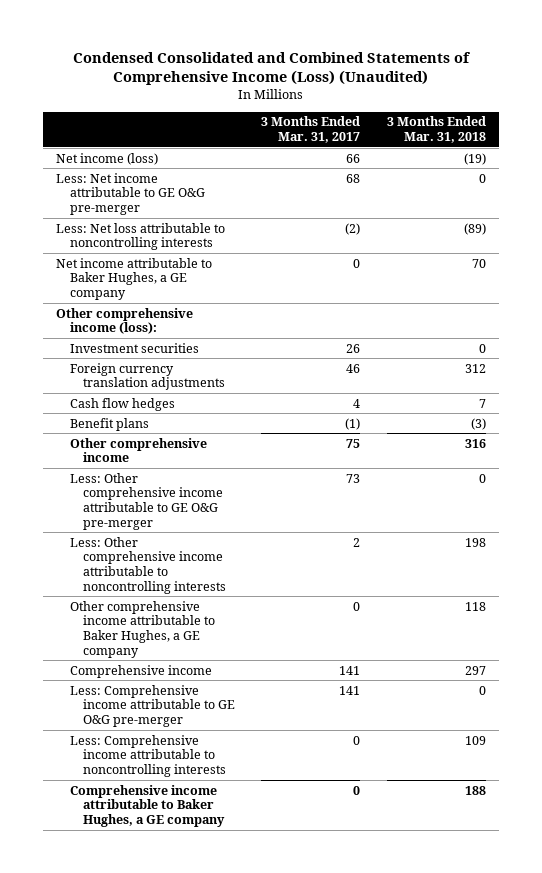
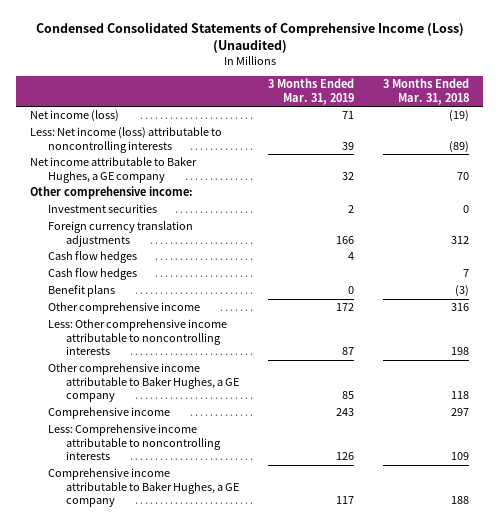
[73,51,471,86] Condensed Consolidated and Combined Statements of Comprehensive Income (Loss) (Unaudited) -> [35,21,464,53] Condensed Consolidated Statements of Comprehensive Income (Loss) (Unaudited)
[261,116,361,144] 3 Months Ended Mar. 31, 2017 -> none
none -> [267,78,354,105] 3 Months Ended Mar. 31, 2019
[56,172,205,216] Less: Net income attributable to GE O&G pre-merger -> none
[56,222,226,251] Less: Net loss attributable to noncontrolling interests -> [30,127,223,153] Less: Net income (loss) attributable to noncontrolling interests
[56,307,194,335] Other comprehensive income (loss): -> [30,186,194,200] Other comprehensive income:
none -> [47,251,137,264] Cash flow hedges
[69,472,223,530] Less: Other comprehensive income attributable to GE O&G pre-merger -> none
[69,684,235,728] Less: Comprehensive income attributable to GE O&G pre-merger -> none

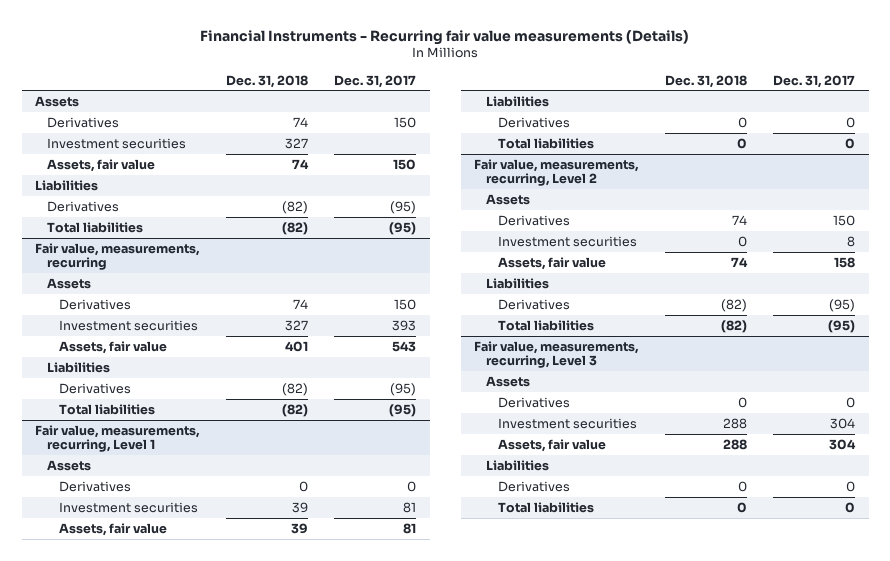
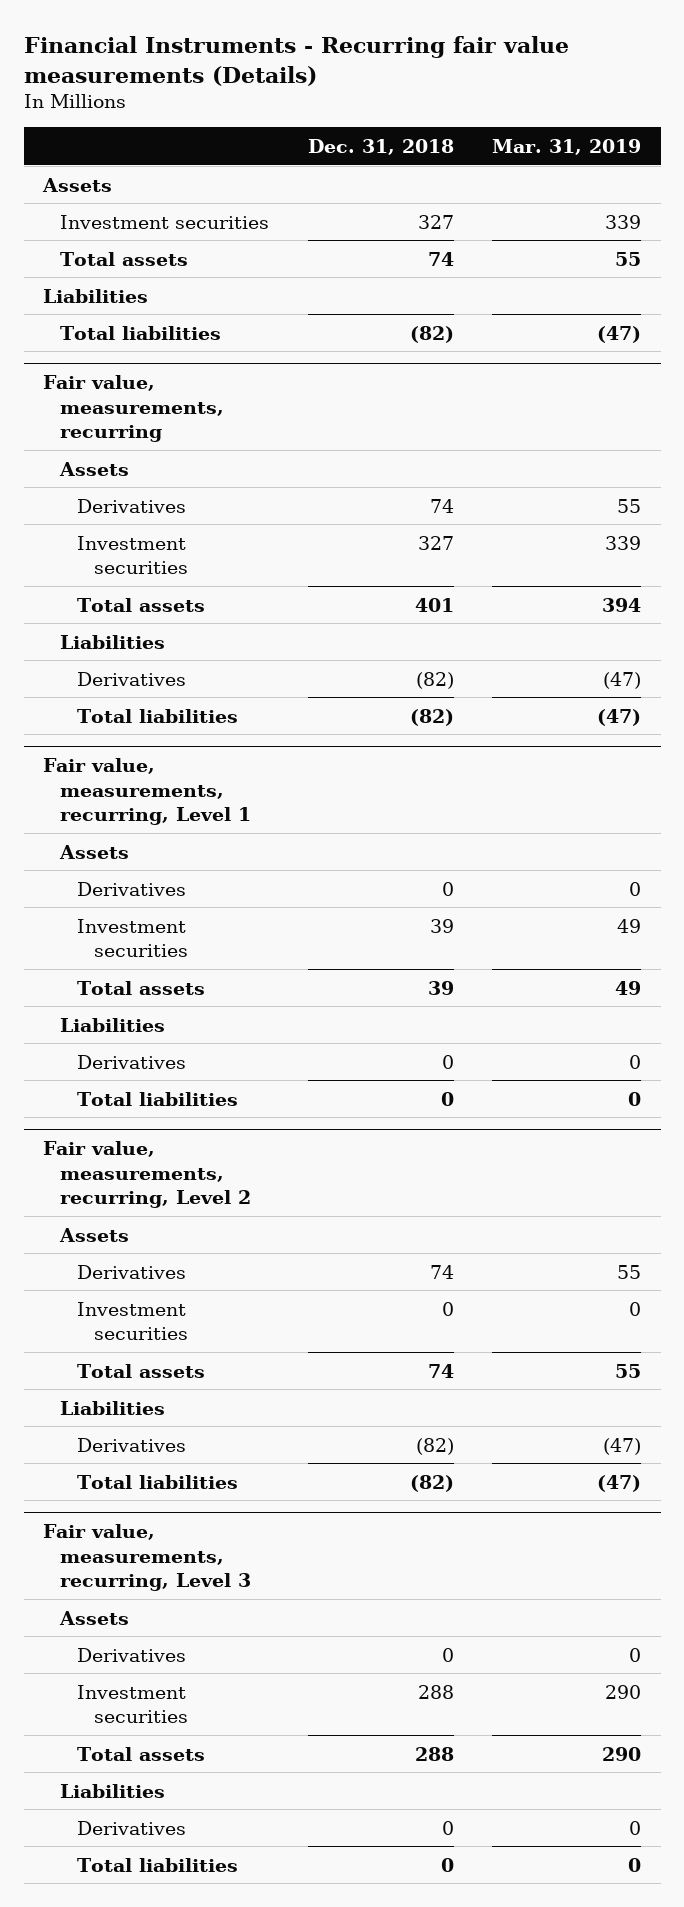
[334,74,417,88] Dec. 31, 2017 -> none
none -> [492,138,642,155] Mar. 31, 2019
[47,116,120,128] Derivatives -> none
[47,158,156,172] Assets, fair value -> [60,251,189,266] Total assets
[47,200,120,212] Derivatives -> none
[59,340,168,354] Assets, fair value -> [77,597,206,612] Total assets
[59,522,168,536] Assets, fair value -> [77,980,206,995] Total assets
[498,256,607,270] Assets, fair value -> [77,1363,206,1378] Total assets
[498,438,607,452] Assets, fair value -> [77,1746,206,1761] Total assets

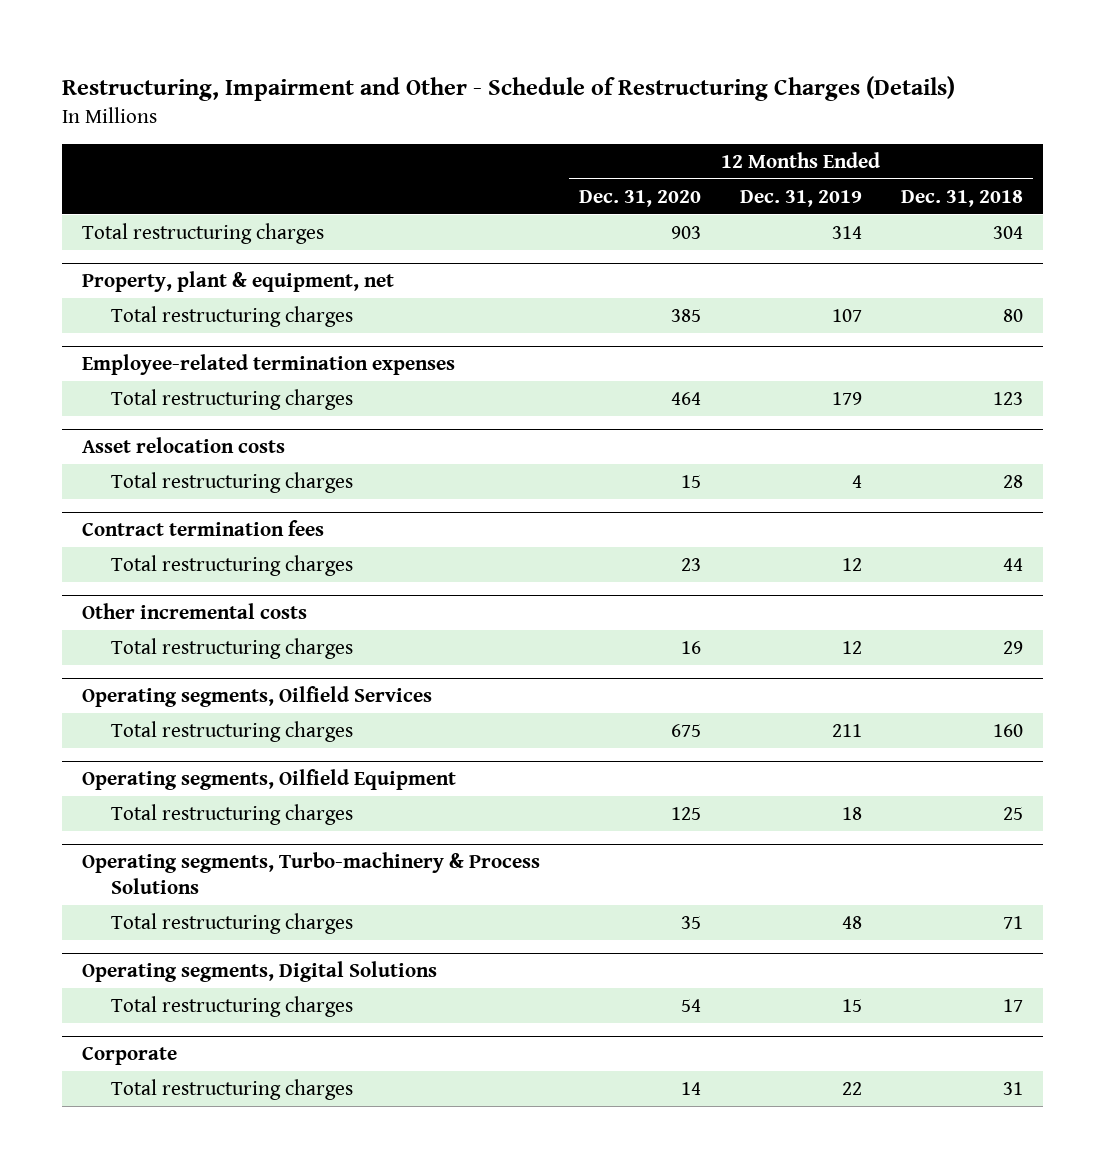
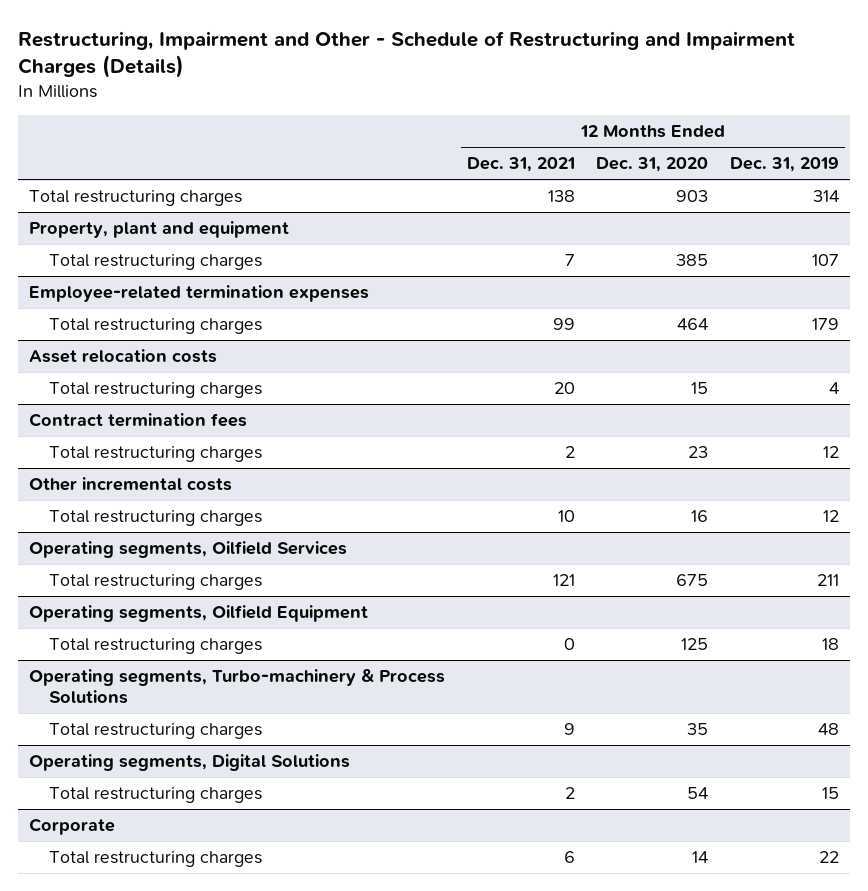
[62,75,956,101] Restructuring, Impairment and Other - Schedule of Restructuring Charges (Details) -> [18,30,796,79] Restructuring, Impairment and Other - Schedule of Restructuring and Impairment Charges (Details)
[901,189,1024,207] Dec. 31, 2018 -> none
none -> [466,157,575,173] Dec. 31, 2021
[81,271,394,293] Property, plant & equipment, net -> [28,221,289,239] Property, plant and equipment

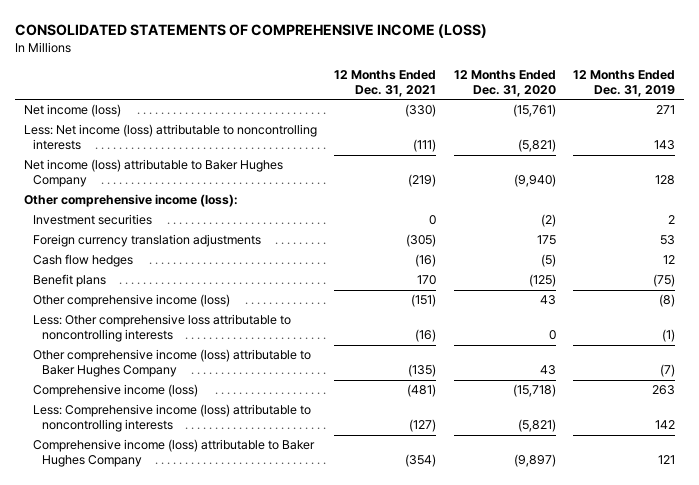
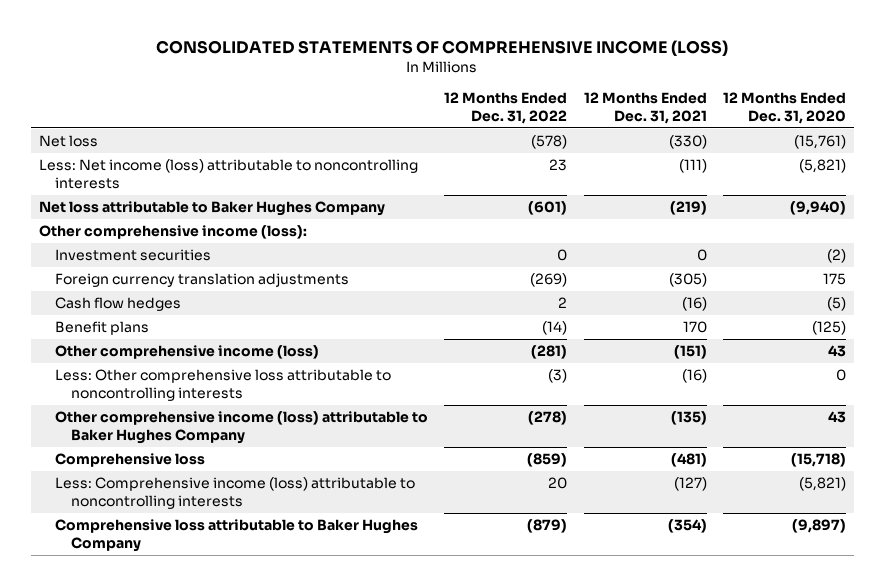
[573,69,676,97] 12 Months Ended Dec. 31, 2019 -> none
none -> [444,91,568,125] 12 Months Ended Dec. 31, 2022
[23,104,121,118] Net income (loss) -> [38,135,98,148] Net loss
[23,159,283,188] Net income (loss) attributable to Baker Hughes Company -> [38,201,385,217] Net loss attributable to Baker Hughes Company
[32,384,198,398] Comprehensive income (loss) -> [54,453,205,468] Comprehensive loss
[32,439,315,468] Comprehensive income (loss) attributable to Baker Hughes Company -> [54,519,418,553] Comprehensive loss attributable to Baker Hughes Company

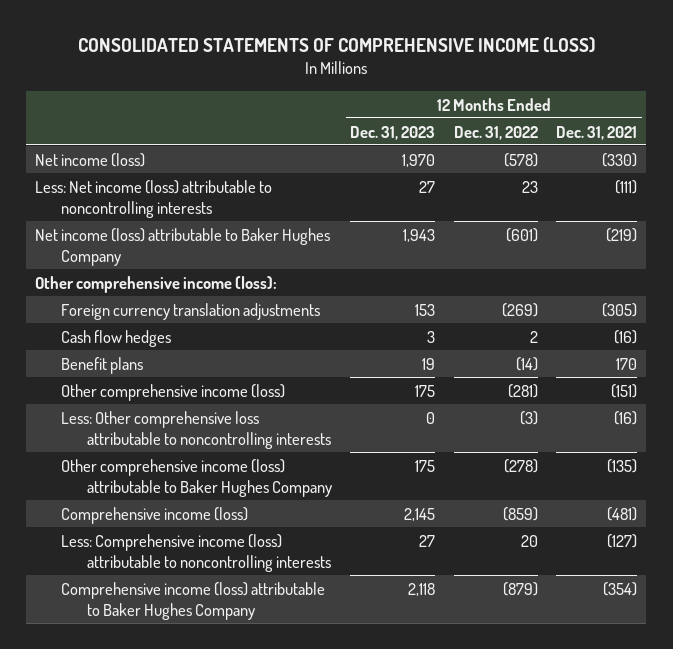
[722,91,846,125] 12 Months Ended Dec. 31, 2020 -> none
none -> [350,125,436,140] Dec. 31, 2023
[38,135,98,148] Net loss -> [35,152,146,167] Net income (loss)
[38,201,385,217] Net loss attributable to Baker Hughes Company -> [35,227,331,266] Net income (loss) attributable to Baker Hughes Company
[54,249,211,262] Investment securities -> none
[54,453,205,468] Comprehensive loss -> [61,506,249,524] Comprehensive income (loss)
[54,519,418,553] Comprehensive loss attributable to Baker Hughes Company -> [61,581,326,620] Comprehensive income (loss) attributable to Baker Hughes Company

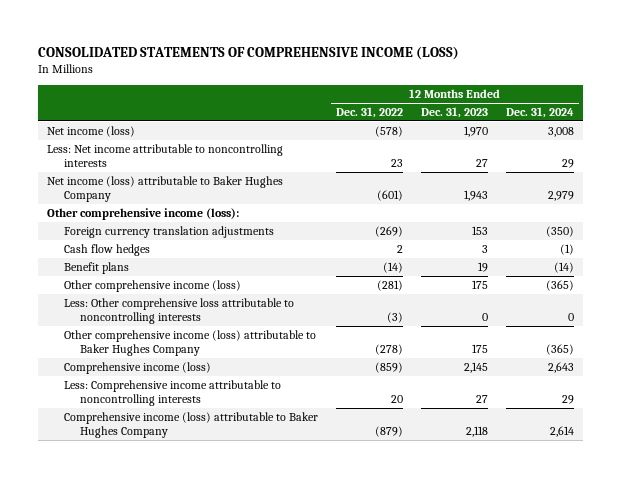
[556,125,638,140] Dec. 31, 2021 -> none
none -> [506,107,575,119] Dec. 31, 2024
[35,179,273,218] Less: Net income (loss) attributable to noncontrolling interests -> [47,143,284,167] Less: Net income attributable to noncontrolling interests
[61,533,332,572] Less: Comprehensive income (loss) attributable to noncontrolling interests -> [63,379,281,406] Less: Comprehensive income attributable to noncontrolling interests

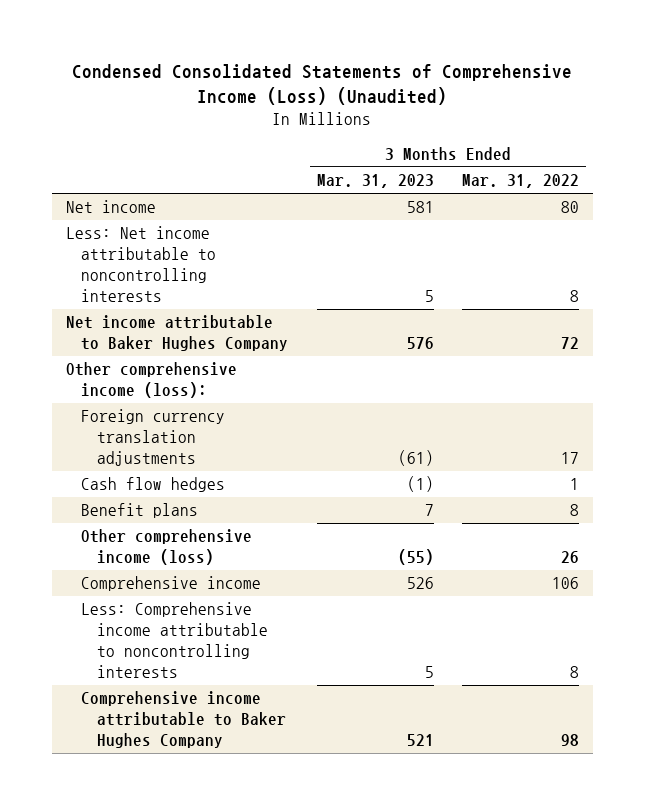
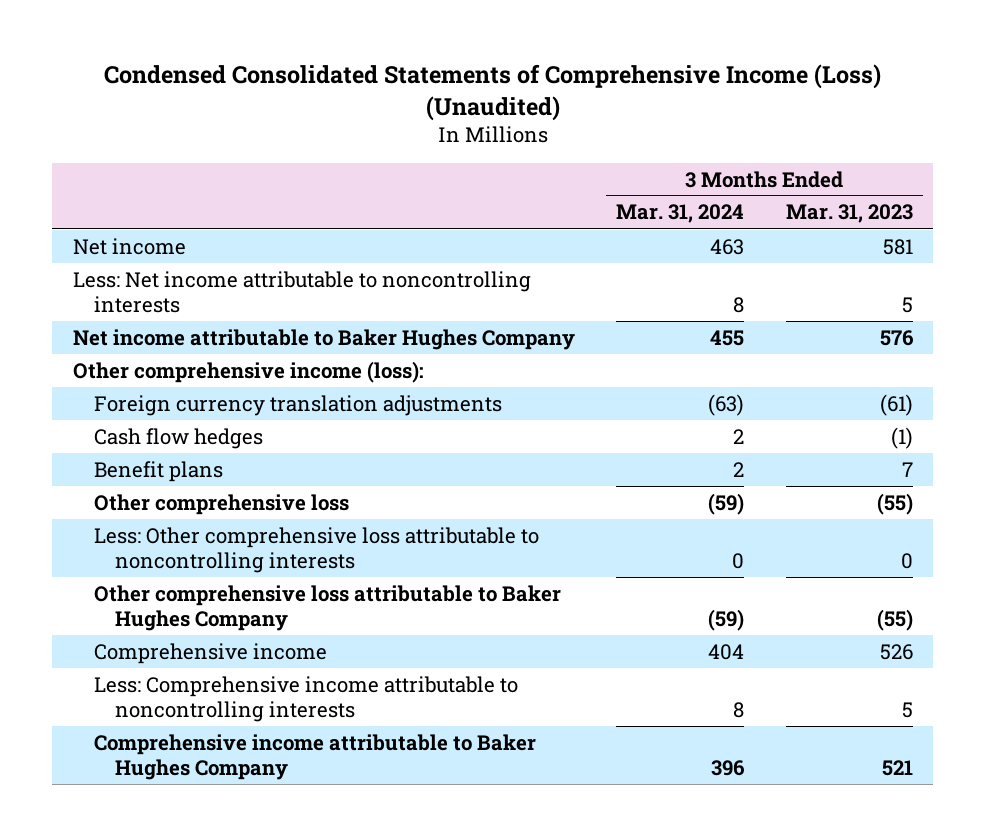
[461,174,579,189] Mar. 31, 2022 -> none
none -> [616,204,745,224] Mar. 31, 2024
[81,529,253,566] Other comprehensive income (loss) -> [93,493,349,515] Other comprehensive loss
none -> [93,526,539,573] Less: Other comprehensive loss attributable to noncontrolling interests
none -> [93,584,561,631] Other comprehensive loss attributable to Baker Hughes Company

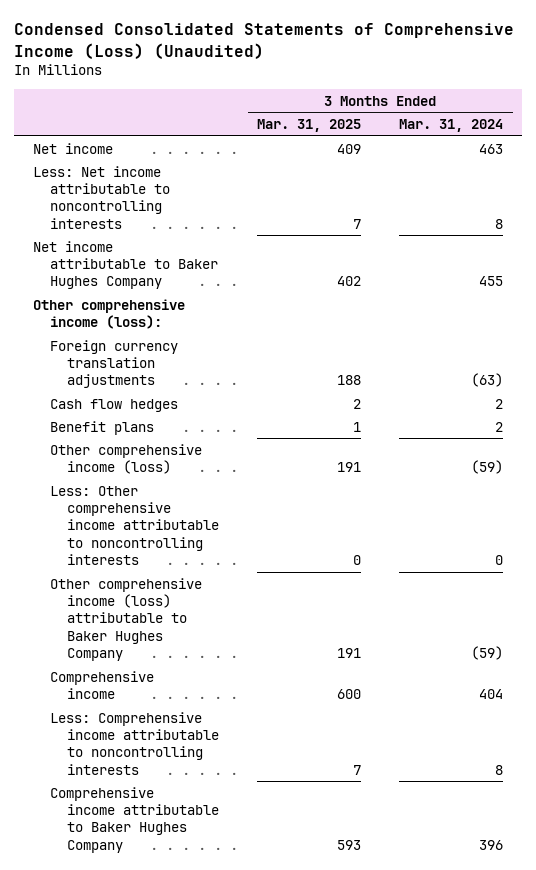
[785,204,913,224] Mar. 31, 2023 -> none
none -> [257,119,362,133] Mar. 31, 2025
[93,493,349,515] Other comprehensive loss -> [49,443,202,475] Other comprehensive income (loss)
[93,526,539,573] Less: Other comprehensive loss attributable to noncontrolling interests -> [49,485,220,566] Less: Other comprehensive income attributable to noncontrolling interests
[93,584,561,631] Other comprehensive loss attributable to Baker Hughes Company -> [49,577,202,662] Other comprehensive income (loss) attributable to Baker Hughes Company

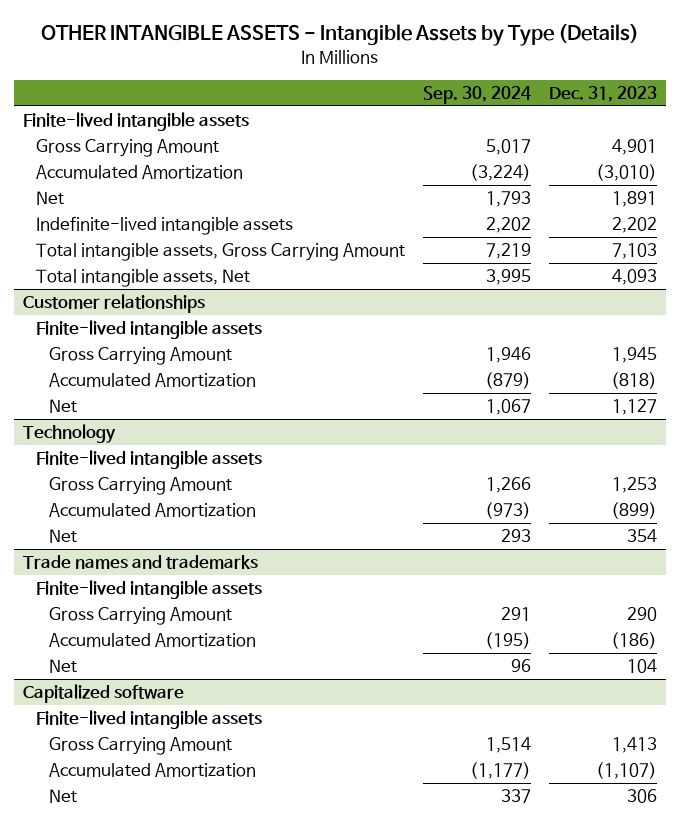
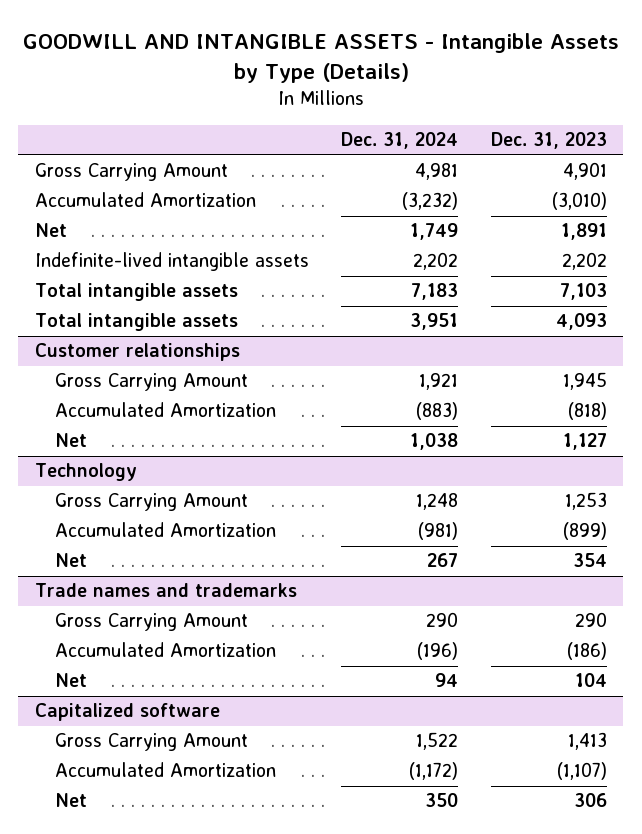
[41,24,640,47] OTHER INTANGIBLE ASSETS - Intangible Assets by Type (Details) -> [22,32,619,84] GOODWILL AND INTANGIBLE ASSETS - Intangible Assets by Type (Details)
[423,85,532,104] Sep. 30, 2024 -> none
none -> [341,132,459,150] Dec. 31, 2024
[23,112,250,132] Finite-lived intangible assets -> none
[36,243,406,262] Total intangible assets, Gross Carrying Amount -> [34,283,238,302] Total intangible assets
[36,269,251,288] Total intangible assets, Net -> [34,313,238,332] Total intangible assets
[36,320,263,340] Finite-lived intangible assets -> none
[36,450,263,470] Finite-lived intangible assets -> none
[36,580,263,600] Finite-lived intangible assets -> none
[36,710,263,730] Finite-lived intangible assets -> none

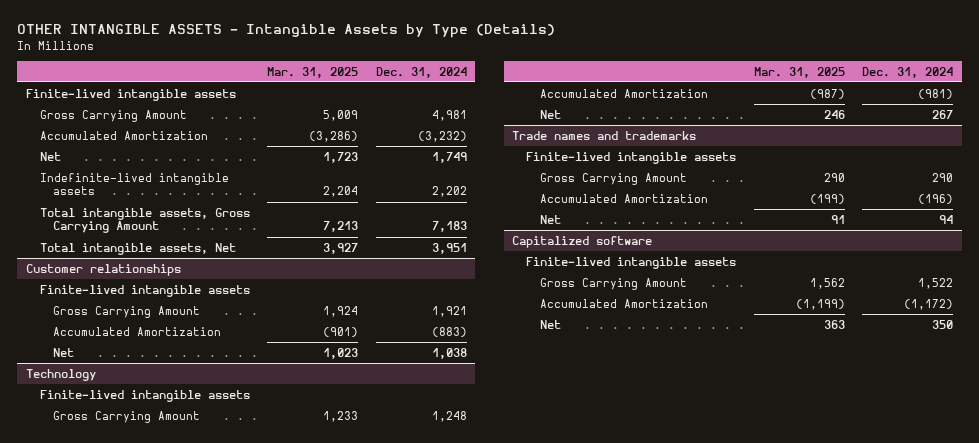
[22,32,619,84] GOODWILL AND INTANGIBLE ASSETS - Intangible Assets by Type (Details) -> [17,24,556,39] OTHER INTANGIBLE ASSETS - Intangible Assets by Type (Details)
[491,132,608,150] Dec. 31, 2023 -> none
none -> [267,66,359,78] Mar. 31, 2025
none -> [25,88,236,101] Finite-lived intangible assets
[34,283,238,302] Total intangible assets -> [39,207,250,234] Total intangible assets, Gross Carrying Amount
[34,313,238,332] Total intangible assets -> [39,242,236,255] Total intangible assets, Net
none -> [39,284,250,297] Finite-lived intangible assets
none -> [39,389,250,402] Finite-lived intangible assets
none -> [525,151,736,164] Finite-lived intangible assets
none -> [525,256,736,269] Finite-lived intangible assets

